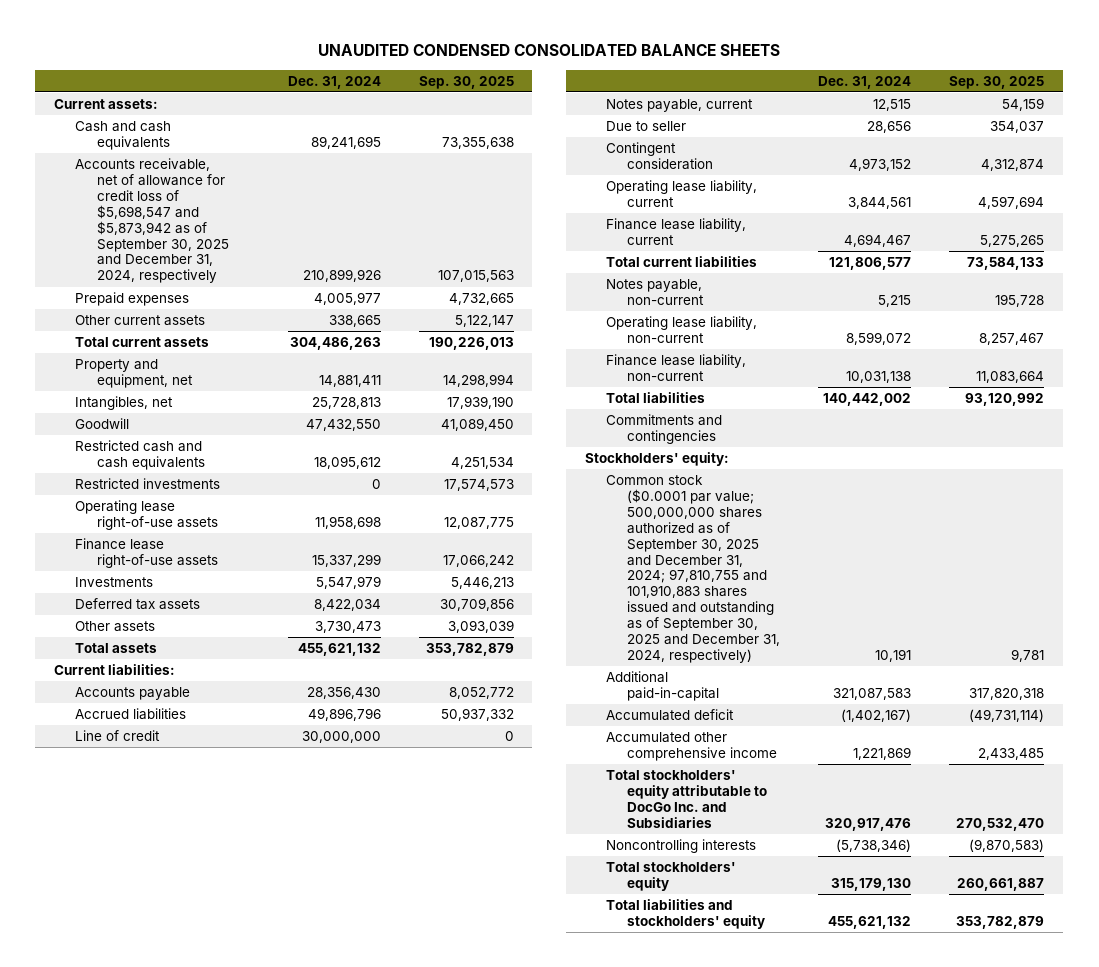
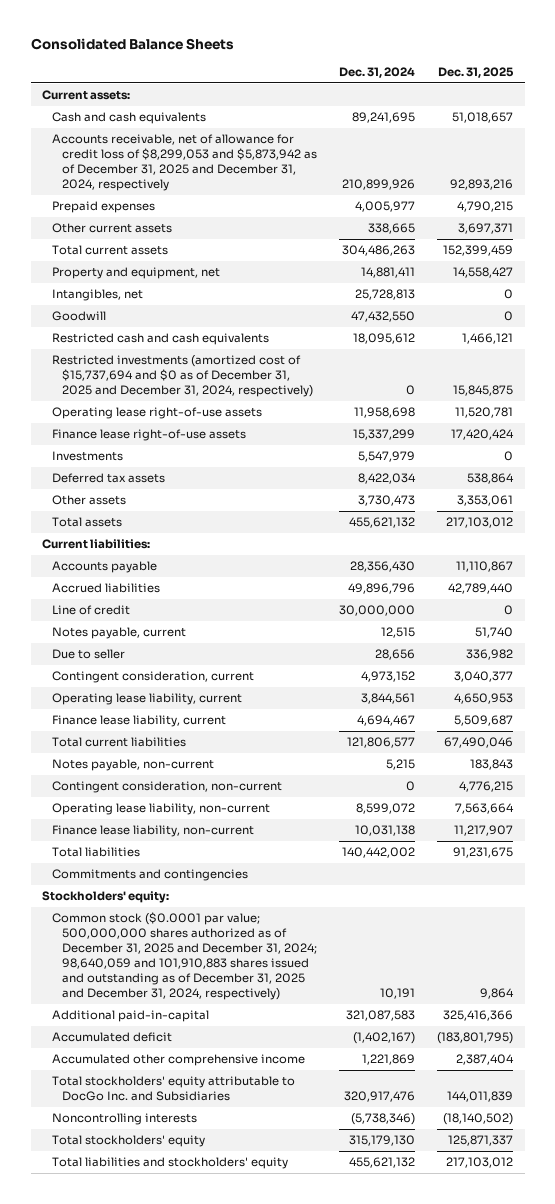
[318,44,781,57] UNAUDITED CONDENSED CONSOLIDATED BALANCE SHEETS -> [30,38,234,51] Consolidated Balance Sheets
[418,75,514,89] Sep. 30, 2025 -> none
none -> [438,67,515,79] Dec. 31, 2025
[75,157,229,284] Accounts receivable, net of allowance for credit loss of $5,698,547 and $5,873,942 as of September 30, 2025 and December 31, 2024, respectively -> [51,134,317,192] Accounts receivable, net of allowance for credit loss of $8,299,053 and $5,873,942 as of December 31, 2025 and December 31, 2024, respectively
[75,477,221,489] Restricted investments -> [51,355,313,398] Restricted investments (amortized cost of $15,737,694 and $0 as of December 31, 2025 and December 31, 2024, respectively)
[606,141,714,170] Contingent consideration -> [51,671,254,684] Contingent consideration, current
none -> [51,781,282,794] Contingent consideration, non-current
[606,474,781,664] Common stock ($0.0001 par value; 500,000,000 shares authorized as of September 30, 2025 and December 31, 2024; 97,810,755 and 101,910,883 shares issued and outstanding as of September 30, 2025 and December 31, 2024, respectively) -> [51,912,317,1001] Common stock ($0.0001 par value; 500,000,000 shares authorized as of December 31, 2025 and December 31, 2024; 98,640,059 and 101,910,883 shares issued and outstanding as of December 31, 2025 and December 31, 2024, respectively)

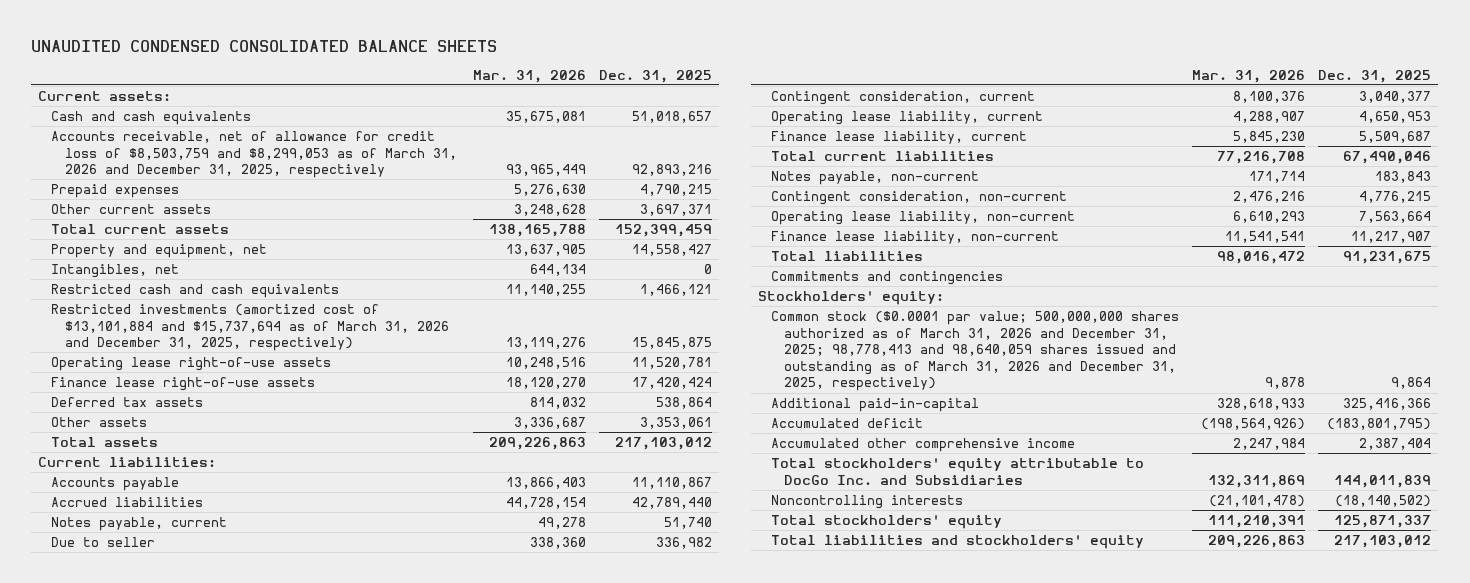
[30,38,234,51] Consolidated Balance Sheets -> [31,39,498,52] UNAUDITED CONDENSED CONSOLIDATED BALANCE SHEETS
[339,67,416,79] Dec. 31, 2024 -> none
none -> [472,69,586,83] Mar. 31, 2026
[51,134,317,192] Accounts receivable, net of allowance for credit loss of $8,299,053 and $5,873,942 as of December 31, 2025 and December 31, 2024, respectively -> [51,131,457,179] Accounts receivable, net of allowance for credit loss of $8,503,759 and $8,299,053 as of March 31, 2026 and December 31, 2025, respectively
[51,311,106,322] Goodwill -> none
[51,355,313,398] Restricted investments (amortized cost of $15,737,694 and $0 as of December 31, 2025 and December 31, 2024, respectively) -> [51,304,449,352] Restricted investments (amortized cost of $13,101,884 and $15,737,694 as of March 31, 2026 and December 31, 2025, respectively)
[51,451,123,462] Investments -> none
[51,605,130,616] Line of credit -> none
[51,912,317,1001] Common stock ($0.0001 par value; 500,000,000 shares authorized as of December 31, 2025 and December 31, 2024; 98,640,059 and 101,910,883 shares issued and outstanding as of December 31, 2025 and December 31, 2024, respectively) -> [770,311,1179,392] Common stock ($0.0001 par value; 500,000,000 shares authorized as of March 31, 2026 and December 31, 2025; 98,778,413 and 98,640,059 shares issued and outstanding as of March 31, 2026 and December 31, 2025, respectively)

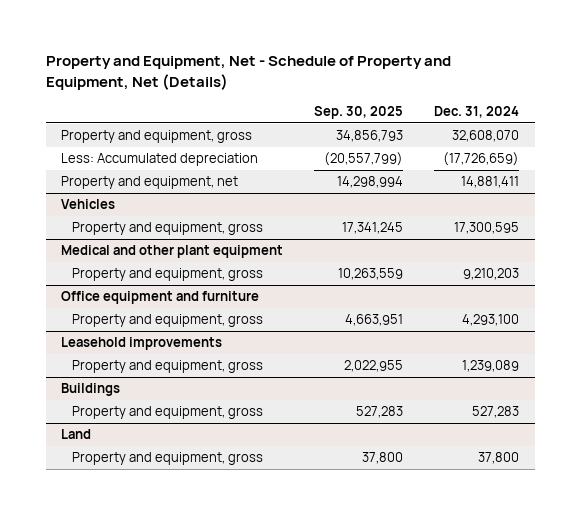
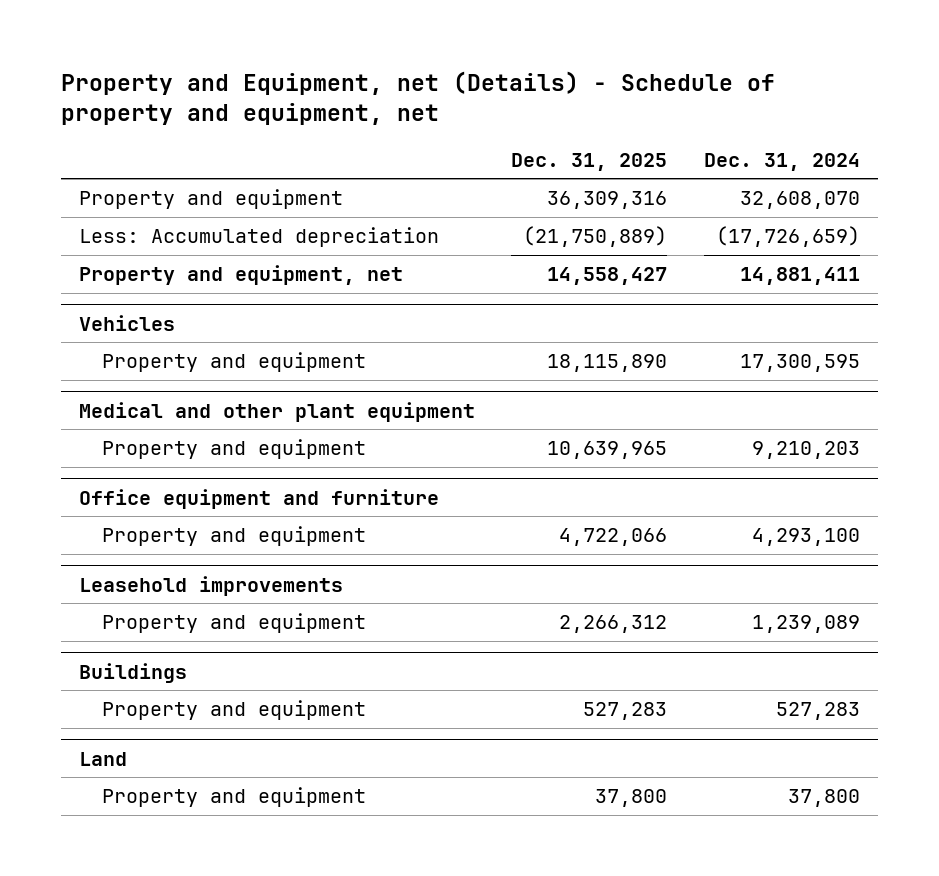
[45,56,451,90] Property and Equipment, Net - Schedule of Property and Equipment, Net (Details) -> [60,70,775,126] Property and Equipment, net (Details) - Schedule of property and equipment, net
[314,106,404,120] Sep. 30, 2025 -> none
none -> [511,152,668,171] Dec. 31, 2025
[61,130,253,144] Property and equipment, gross -> [78,188,343,209] Property and equipment
[71,222,263,236] Property and equipment, gross -> [101,351,366,372] Property and equipment
[71,268,263,282] Property and equipment, gross -> [101,438,366,459] Property and equipment
[71,314,263,328] Property and equipment, gross -> [101,525,366,546] Property and equipment
[71,360,263,374] Property and equipment, gross -> [101,612,366,633] Property and equipment
[71,406,263,420] Property and equipment, gross -> [101,699,366,720] Property and equipment
[71,452,263,466] Property and equipment, gross -> [101,786,366,807] Property and equipment

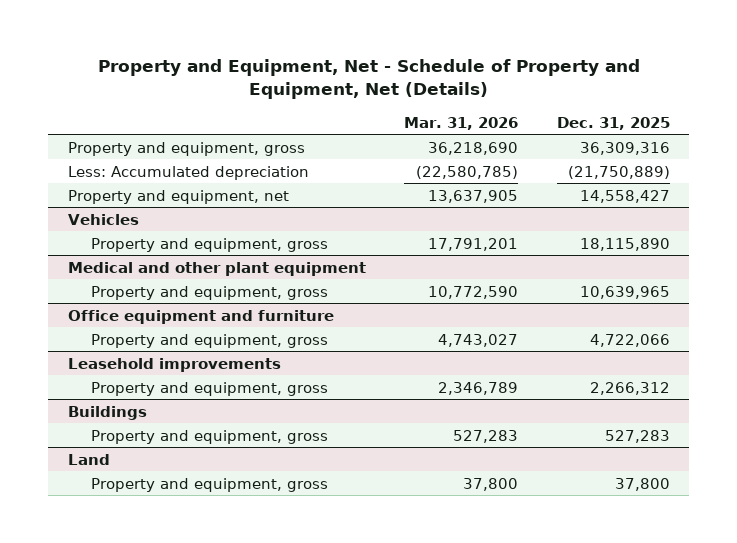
[60,70,775,126] Property and Equipment, net (Details) - Schedule of property and equipment, net -> [97,58,640,99] Property and Equipment, Net - Schedule of Property and Equipment, Net (Details)
[703,152,860,171] Dec. 31, 2024 -> none
none -> [404,116,519,130] Mar. 31, 2026
[78,188,343,209] Property and equipment -> [67,141,305,156] Property and equipment, gross
[101,351,366,372] Property and equipment -> [90,237,328,252] Property and equipment, gross
[101,438,366,459] Property and equipment -> [90,285,328,300] Property and equipment, gross
[101,525,366,546] Property and equipment -> [90,333,328,348] Property and equipment, gross
[101,612,366,633] Property and equipment -> [90,381,328,396] Property and equipment, gross
[101,699,366,720] Property and equipment -> [90,429,328,444] Property and equipment, gross
[101,786,366,807] Property and equipment -> [90,477,328,492] Property and equipment, gross

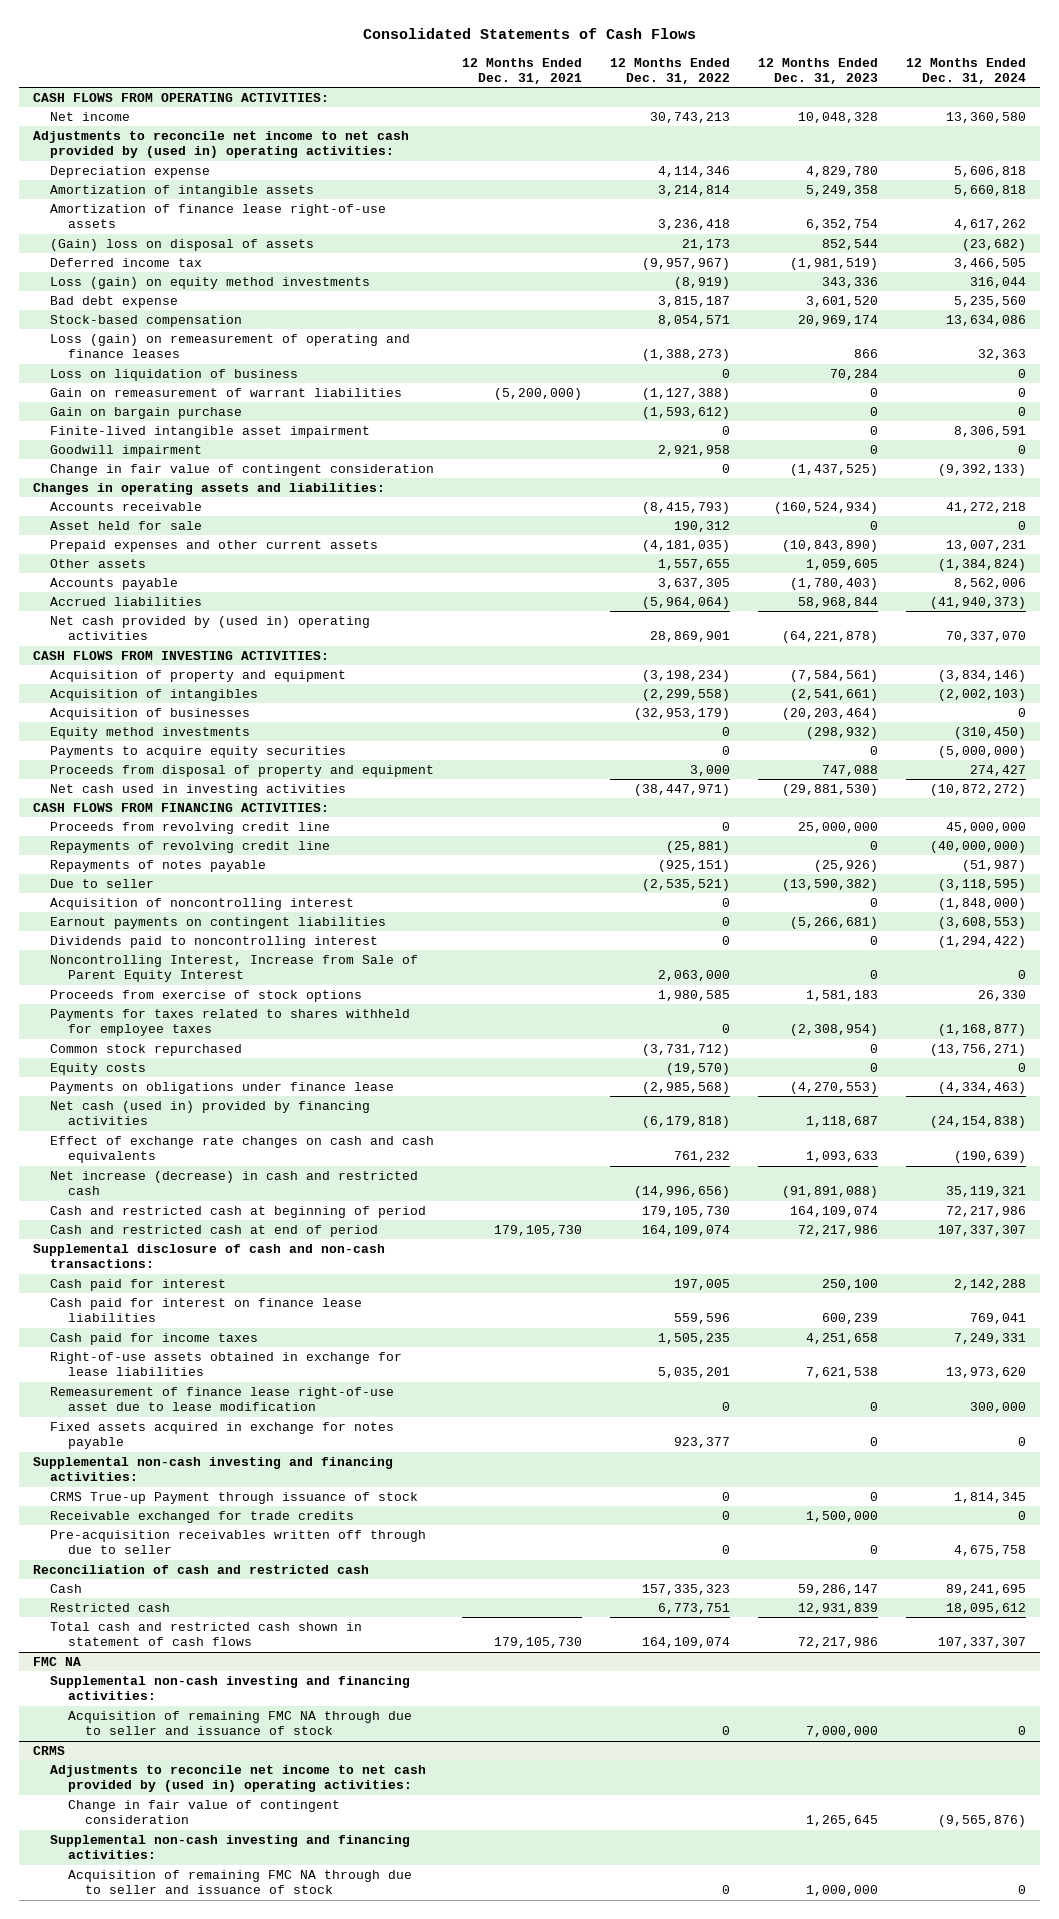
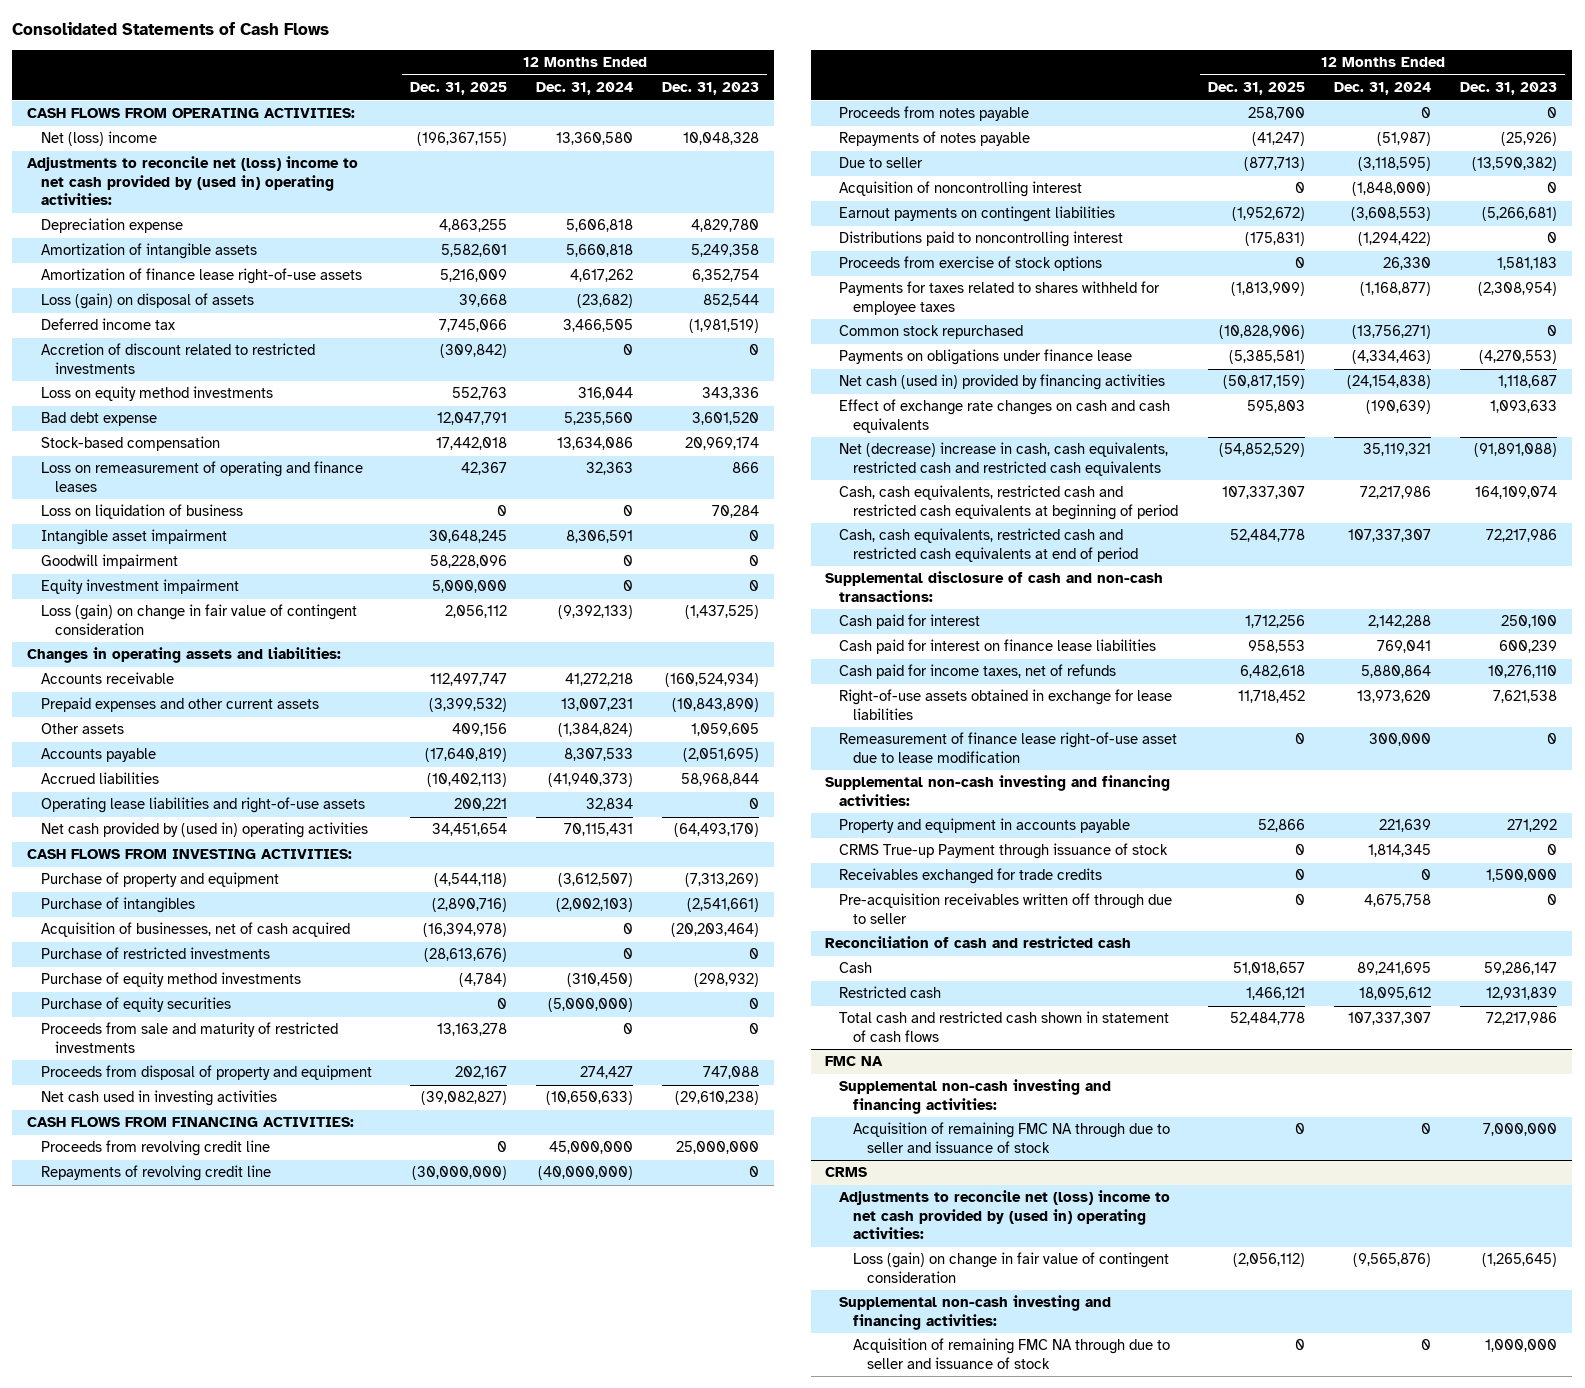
[462,57,583,85] 12 Months Ended Dec. 31, 2021 -> none
[610,57,731,85] 12 Months Ended Dec. 31, 2022 -> none
none -> [409,82,507,96] Dec. 31, 2025
[50,112,131,122] Net income -> [41,131,158,147] Net (loss) income
[32,131,409,159] Adjustments to reconcile net income to net cash provided by (used in) operating activities: -> [27,156,359,206] Adjustments to reconcile net (loss) income to net cash provided by (used in) operating activities:
[50,239,315,252] (Gain) loss on disposal of assets -> [41,293,255,310] Loss (gain) on disposal of assets
none -> [41,343,316,374] Accretion of discount related to restricted investments
[50,277,371,290] Loss (gain) on equity method investments -> [41,386,274,402] Loss on equity method investments
[50,334,411,359] Loss (gain) on remeasurement of operating and finance leases -> [41,461,364,492] Loss on remeasurement of operating and finance leases
[50,388,403,398] Gain on remeasurement of warrant liabilities -> none
[50,407,243,420] Gain on bargain purchase -> none
[50,426,371,439] Finite-lived intangible asset impairment -> [41,529,228,546] Intangible asset impairment
none -> [41,579,240,595] Equity investment impairment
[50,464,435,477] Change in fair value of contingent consideration -> [41,604,358,635] Loss (gain) on change in fair value of contingent consideration
[50,521,203,531] Asset held for sale -> none
[790,578,879,591] (1,780,403) -> [683,748,760,763] (2,051,695)
[954,578,1027,590] 8,562,006 -> [564,748,634,762] 8,307,533
none -> [41,797,366,814] Operating lease liabilities and right-of-use assets
[782,631,879,644] (64,221,878) -> [674,823,760,838] (64,493,170)
[946,631,1027,643] 70,337,070 -> [564,823,634,837] 70,115,431
[50,670,347,683] Acquisition of property and equipment -> [41,872,280,888] Purchase of property and equipment
[790,670,879,683] (7,584,561) -> [685,873,760,888] (7,313,269)
[938,670,1027,683] (3,834,146) -> [558,873,634,888] (3,612,507)
[50,689,259,702] Acquisition of intangibles -> [41,897,196,914] Purchase of intangibles
[50,708,251,721] Acquisition of businesses -> [41,922,351,938] Acquisition of businesses, net of cash acquired
none -> [41,947,271,960] Purchase of restricted investments
[50,727,251,740] Equity method investments -> [41,972,302,988] Purchase of equity method investments
[50,746,347,759] Payments to acquire equity securities -> [41,997,232,1013] Purchase of equity securities
none -> [41,1022,339,1053] Proceeds from sale and maturity of restricted investments
[782,784,879,797] (29,881,530) -> [675,1091,760,1106] (29,610,238)
[930,784,1027,797] (10,872,272) -> [546,1091,634,1106] (10,650,633)
none -> [839,106,1030,122] Proceeds from notes payable
[50,955,419,983] Noncontrolling Interest, Increase from Sale of Parent Equity Interest -> none
[50,936,379,949] Dividends paid to noncontrolling interest -> [839,231,1124,248] Distributions paid to noncontrolling interest
[50,1063,147,1076] Equity costs -> none
[50,1171,419,1196] Net increase (decrease) in cash and restricted cash -> [839,442,1169,476] Net (decrease) increase in cash, cash equivalents, restricted cash and restricted cash equivalents
[50,1206,427,1219] Cash and restricted cash at beginning of period -> [839,485,1179,520] Cash, cash equivalents, restricted cash and restricted cash equivalents at beginning of period
[50,1225,379,1238] Cash and restricted cash at end of period -> [839,528,1139,562] Cash, cash equivalents, restricted cash and restricted cash equivalents at end of period
[50,1333,259,1346] Cash paid for income taxes -> [839,664,1117,680] Cash paid for income taxes, net of refunds
[806,1333,879,1345] 4,251,658 -> [1488,665,1558,679] 10,276,110
[954,1333,1027,1345] 7,249,331 -> [1361,665,1432,679] 5,880,864
[50,1422,395,1450] Fixed assets acquired in exchange for notes payable -> none
none -> [839,818,1131,834] Property and equipment in accounts payable
[50,1511,355,1524] Receivable exchanged for trade credits -> [839,868,1103,885] Receivables exchanged for trade credits
[50,1765,427,1793] Adjustments to reconcile net income to net cash provided by (used in) operating activities: -> [839,1190,1171,1240] Adjustments to reconcile net (loss) income to net cash provided by (used in) operating activities:
[67,1800,340,1825] Change in fair value of contingent consideration -> [853,1252,1170,1283] Loss (gain) on change in fair value of contingent consideration
[806,1815,879,1827] 1,265,645 -> [1482,1253,1558,1268] (1,265,645)

